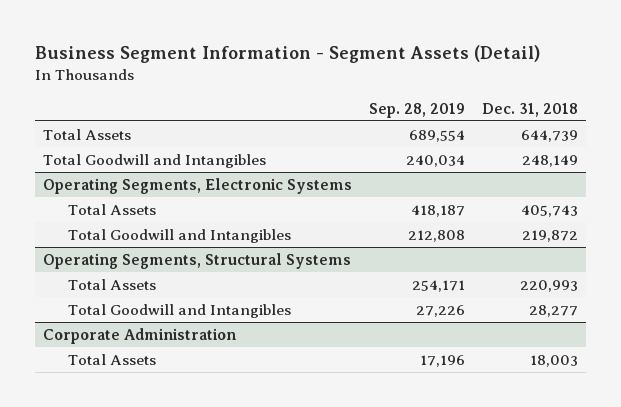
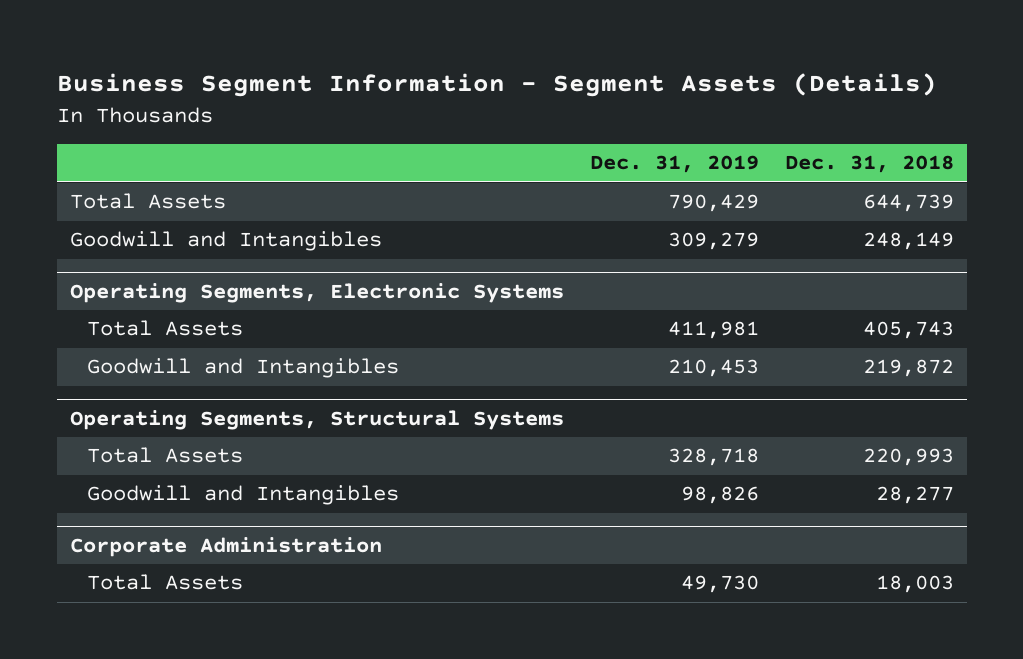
[35,45,541,64] Business Segment Information - Segment Assets (Detail) -> [56,73,937,98] Business Segment Information - Segment Assets (Details)
[369,102,466,118] Sep. 28, 2019 -> none
none -> [589,155,759,174] Dec. 31, 2019
[43,153,267,168] Total Goodwill and Intangibles -> [69,231,382,252] Goodwill and Intangibles
[67,228,291,243] Total Goodwill and Intangibles -> [87,358,400,379] Goodwill and Intangibles
[67,303,291,318] Total Goodwill and Intangibles -> [87,485,400,506] Goodwill and Intangibles

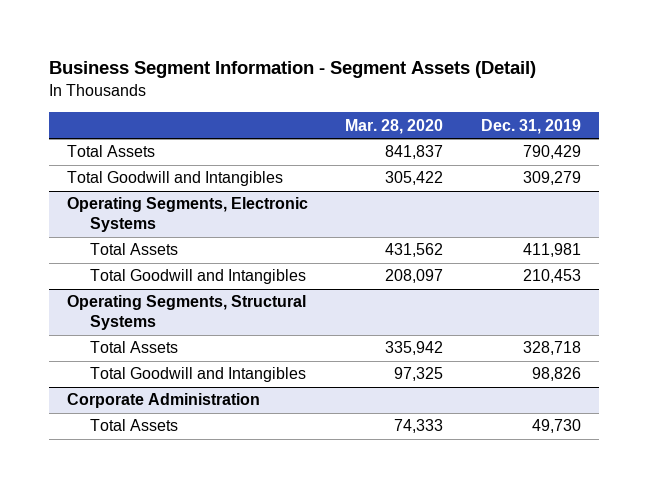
[56,73,937,98] Business Segment Information - Segment Assets (Details) -> [48,61,536,79] Business Segment Information - Segment Assets (Detail)
[784,155,954,174] Dec. 31, 2018 -> none
none -> [345,118,444,134] Mar. 28, 2020
[69,231,382,252] Goodwill and Intangibles -> [67,171,284,187] Total Goodwill and Intangibles
[87,358,400,379] Goodwill and Intangibles -> [90,269,307,285] Total Goodwill and Intangibles
[87,485,400,506] Goodwill and Intangibles -> [90,367,307,383] Total Goodwill and Intangibles

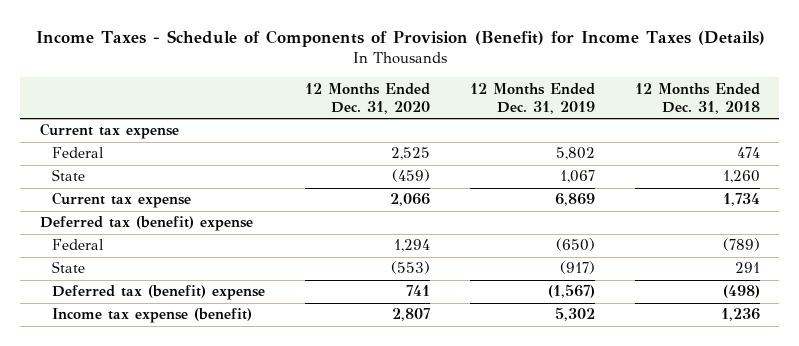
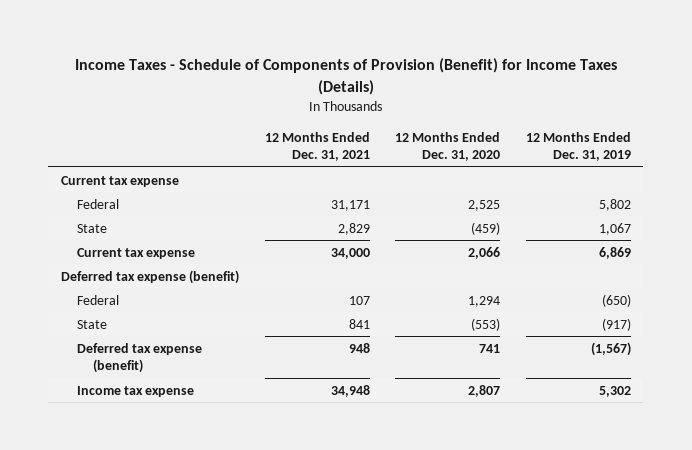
[634,82,760,115] 12 Months Ended Dec. 31, 2018 -> none
none -> [264,132,370,162] 12 Months Ended Dec. 31, 2021
[39,216,253,232] Deferred tax (benefit) expense -> [60,269,239,284] Deferred tax expense (benefit)
[52,285,266,301] Deferred tax (benefit) expense -> [76,342,202,373] Deferred tax expense (benefit)
[52,308,253,324] Income tax expense (benefit) -> [76,385,194,397] Income tax expense

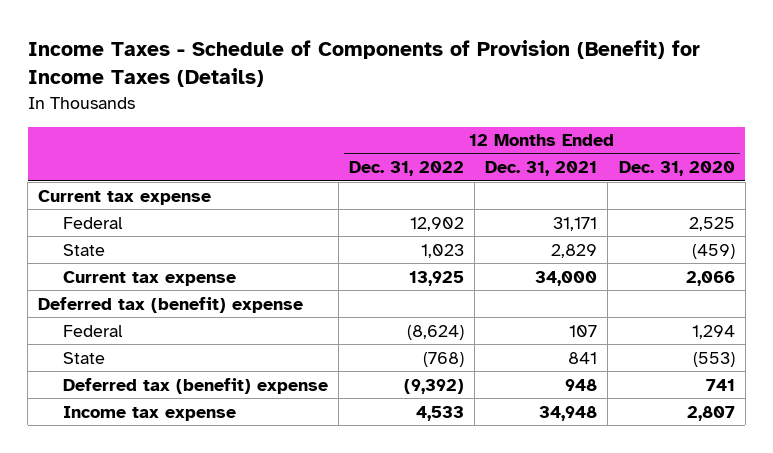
[525,132,631,162] 12 Months Ended Dec. 31, 2019 -> none
none -> [349,161,465,177] Dec. 31, 2022
[60,269,239,284] Deferred tax expense (benefit) -> [38,296,304,313] Deferred tax (benefit) expense
[76,342,202,373] Deferred tax expense (benefit) -> [62,377,328,394] Deferred tax (benefit) expense

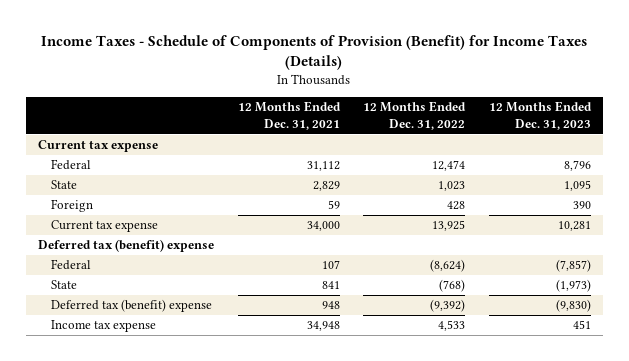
[618,161,735,177] Dec. 31, 2020 -> none
none -> [489,101,593,130] 12 Months Ended Dec. 31, 2023
[410,216,465,231] 12,902 -> [432,160,466,172] 12,474
[553,216,598,231] 31,171 -> [306,161,340,172] 31,112
none -> [51,199,94,213] Foreign

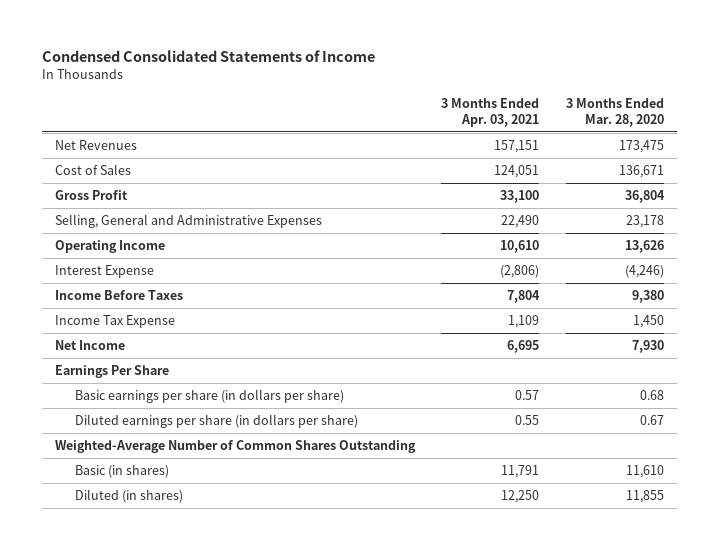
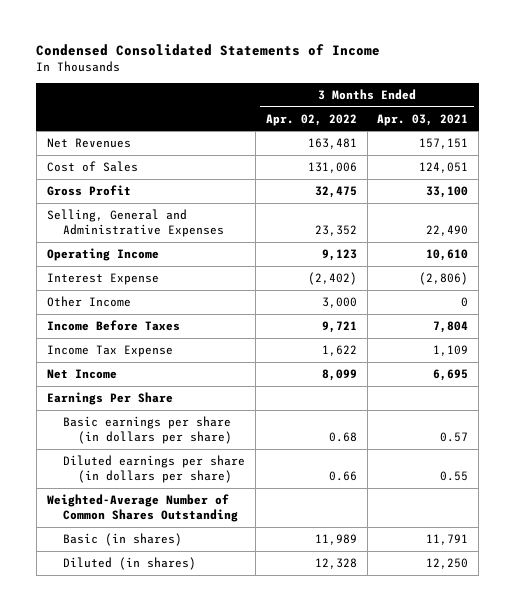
[565,98,664,127] 3 Months Ended Mar. 28, 2020 -> none
none -> [265,113,357,126] Apr. 02, 2022
none -> [46,296,131,308] Other Income

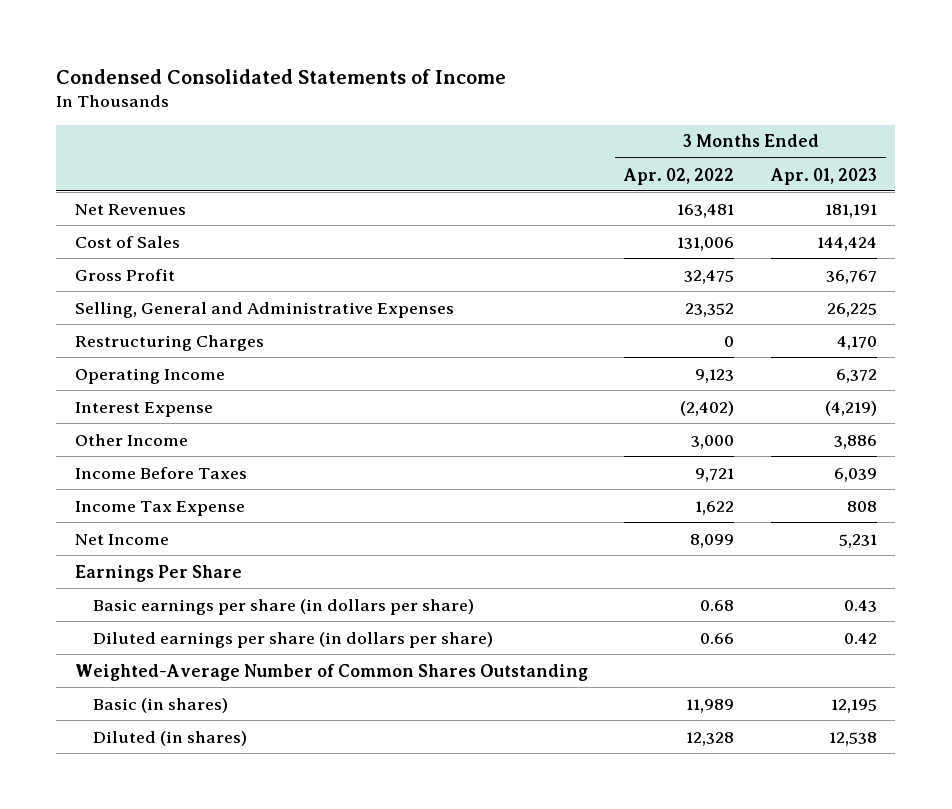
[377,113,469,126] Apr. 03, 2021 -> none
none -> [770,167,878,185] Apr. 01, 2023
none -> [74,334,264,351] Restructuring Charges

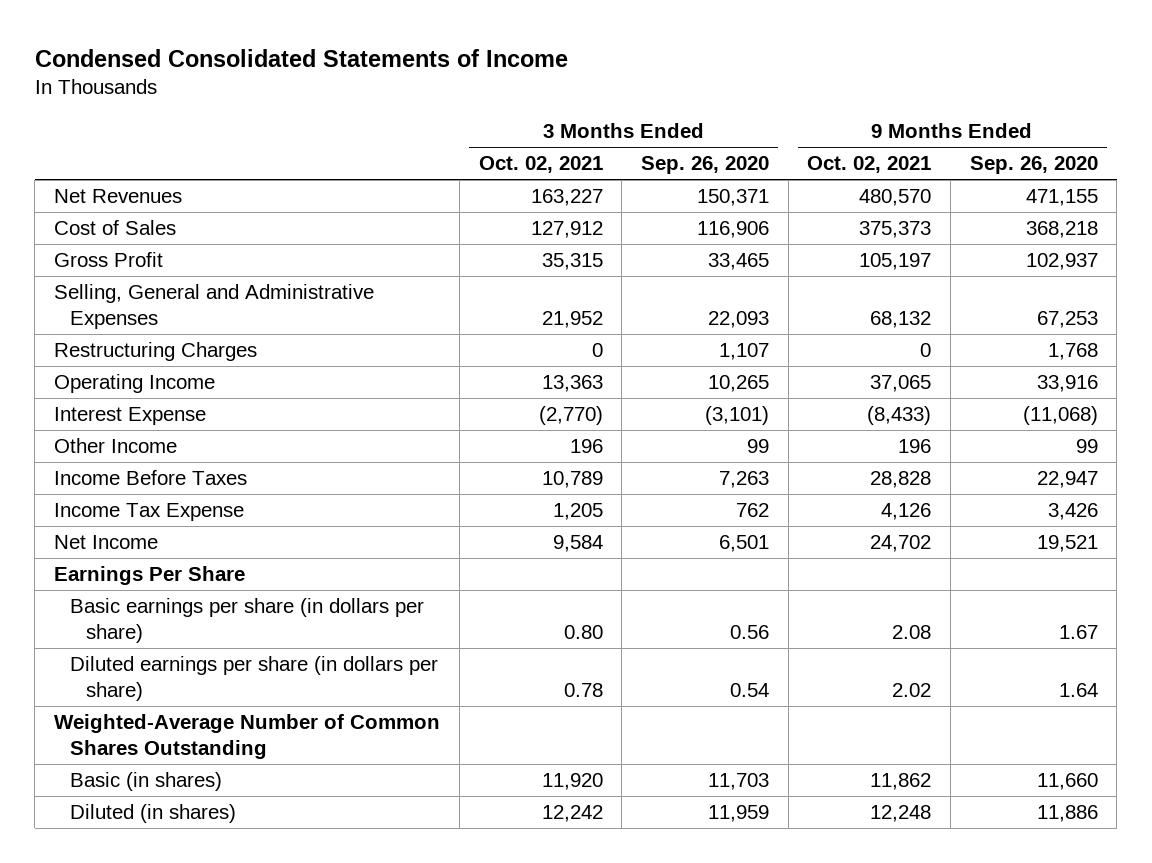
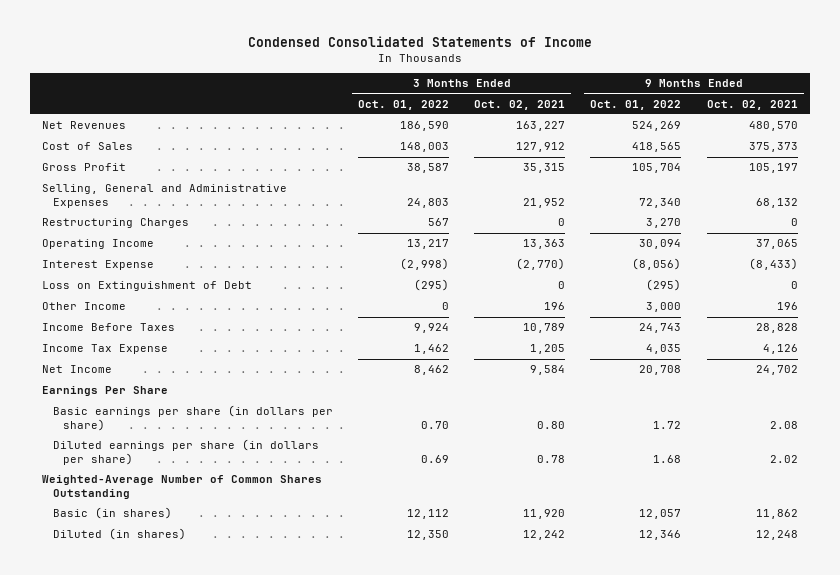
[640,156,769,175] Sep. 26, 2020 -> none
[969,156,1098,175] Sep. 26, 2020 -> none
none -> [357,99,449,110] Oct. 01, 2022
none -> [590,99,682,110] Oct. 01, 2022
none -> [42,281,253,292] Loss on Extinguishment of Debt

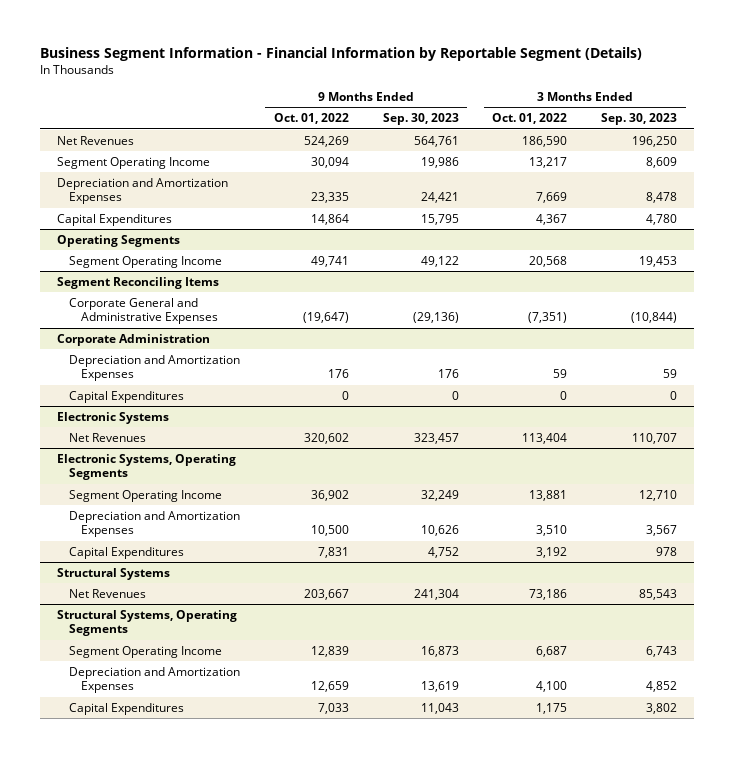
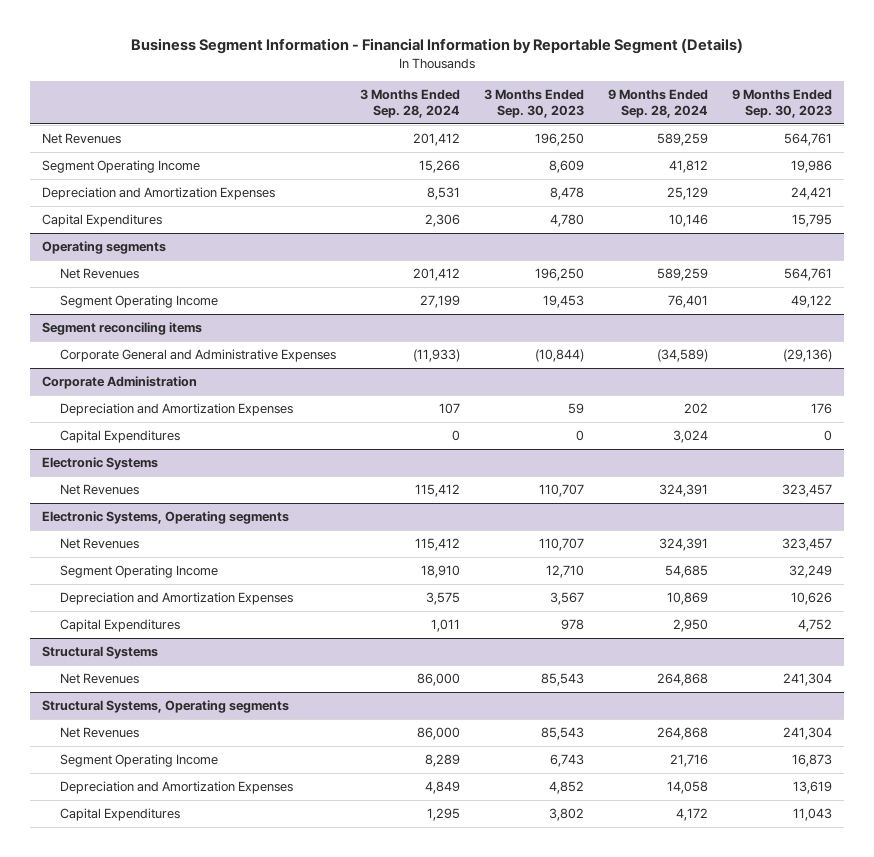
[273,113,349,125] Oct. 01, 2022 -> none
[492,113,568,125] Oct. 01, 2022 -> none
none -> [360,88,461,119] 3 Months Ended Sep. 28, 2024
none -> [608,88,709,119] 9 Months Ended Sep. 28, 2024
[56,234,180,247] Operating Segments -> [41,240,166,254] Operating segments
none -> [60,267,140,279] Net Revenues
[56,276,219,289] Segment Reconciling Items -> [41,321,202,335] Segment reconciling items
[56,453,236,481] Electronic Systems, Operating Segments -> [41,510,289,524] Electronic Systems, Operating segments
none -> [60,537,140,549] Net Revenues
[56,609,237,637] Structural Systems, Operating Segments -> [41,699,289,713] Structural Systems, Operating segments
none -> [60,726,140,738] Net Revenues

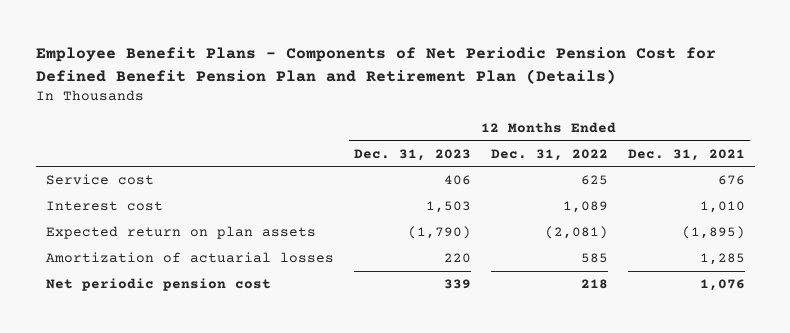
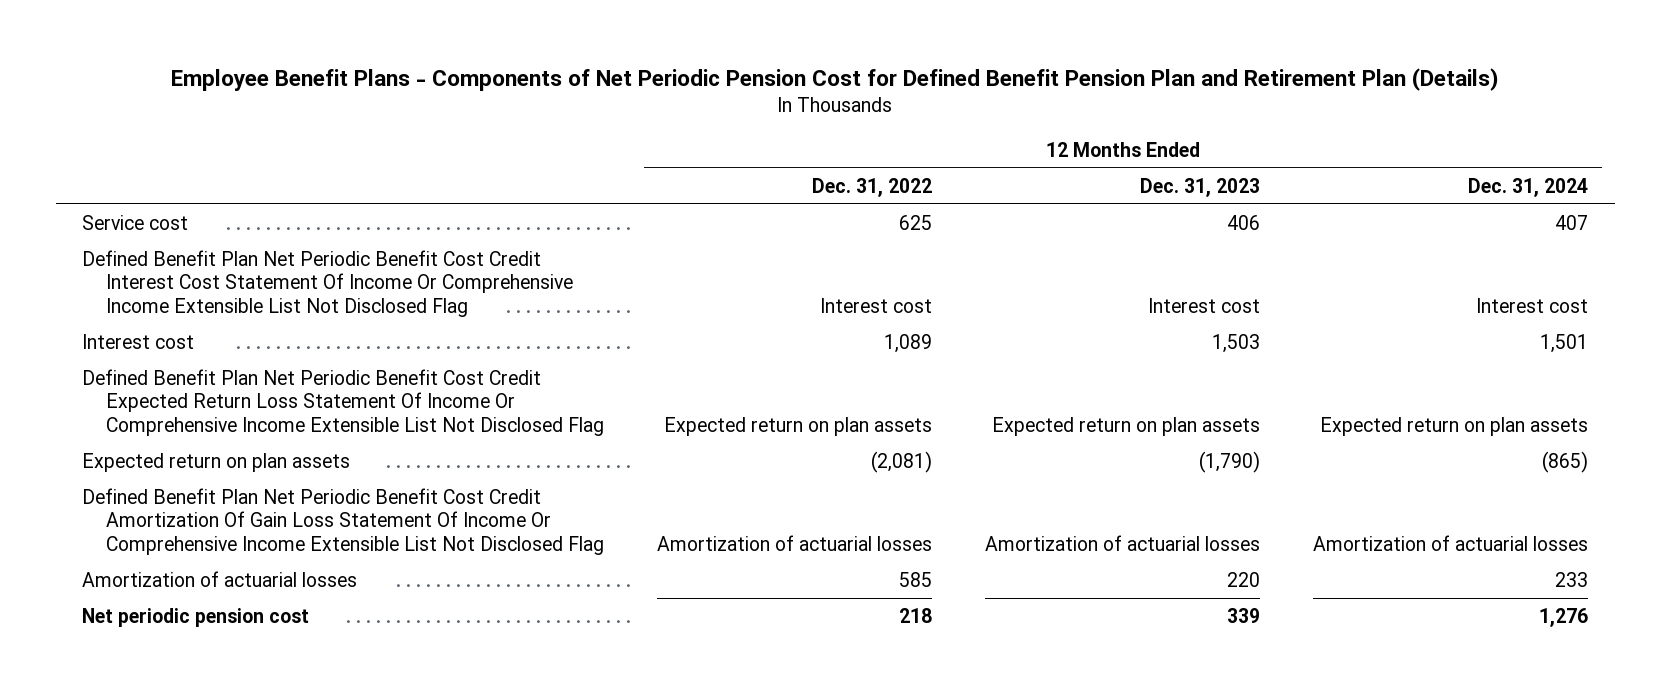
[627,148,745,161] Dec. 31, 2021 -> none
none -> [1468,177,1589,197] Dec. 31, 2024
none -> [82,249,573,317] Defined Benefit Plan Net Periodic Benefit Cost Credit Interest Cost Statement Of Income Or Comprehensive Income Extensible List Not Disclosed Flag
none -> [82,368,604,436] Defined Benefit Plan Net Periodic Benefit Cost Credit Expected Return Loss Statement Of Income Or Comprehensive Income Extensible List Not Disclosed Flag
none -> [82,487,604,555] Defined Benefit Plan Net Periodic Benefit Cost Credit Amortization Of Gain Loss Statement Of Income Or Comprehensive Income Extensible List Not Disclosed Flag

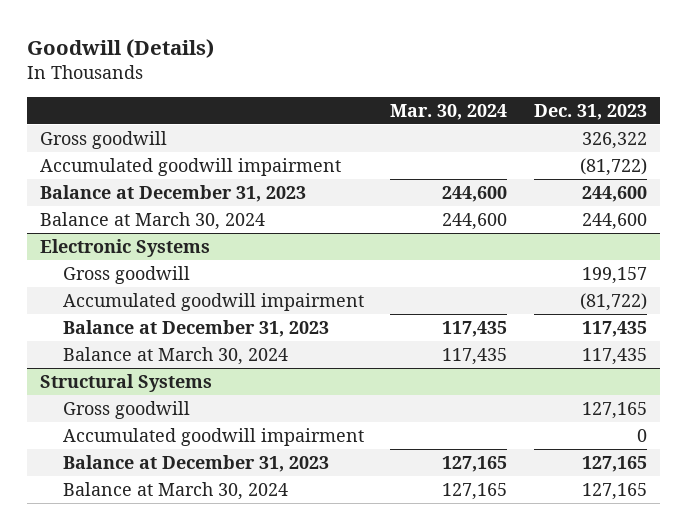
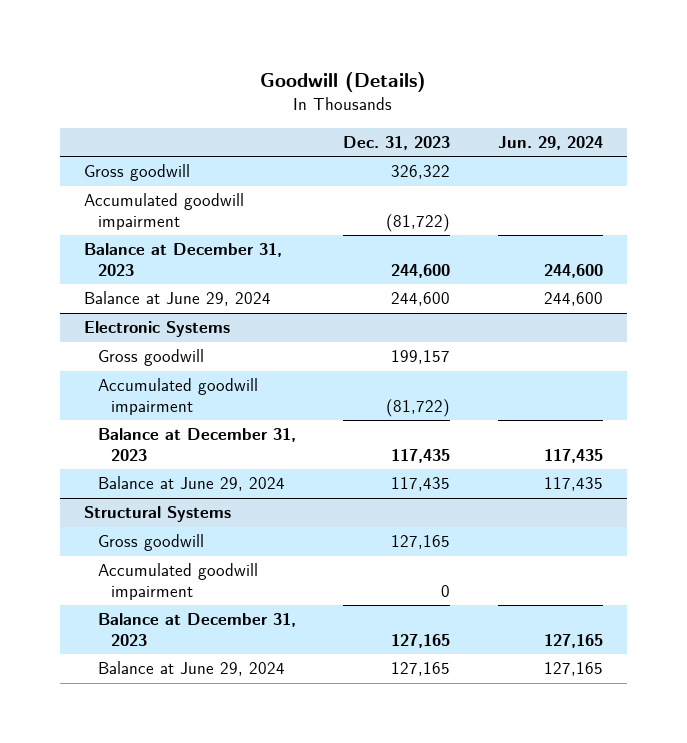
[390,103,508,120] Mar. 30, 2024 -> none
none -> [497,135,603,150] Jun. 29, 2024
[40,212,266,231] Balance at March 30, 2024 -> [84,291,272,307] Balance at June 29, 2024
[62,347,288,366] Balance at March 30, 2024 -> [97,476,285,492] Balance at June 29, 2024
[62,482,288,501] Balance at March 30, 2024 -> [97,661,285,677] Balance at June 29, 2024

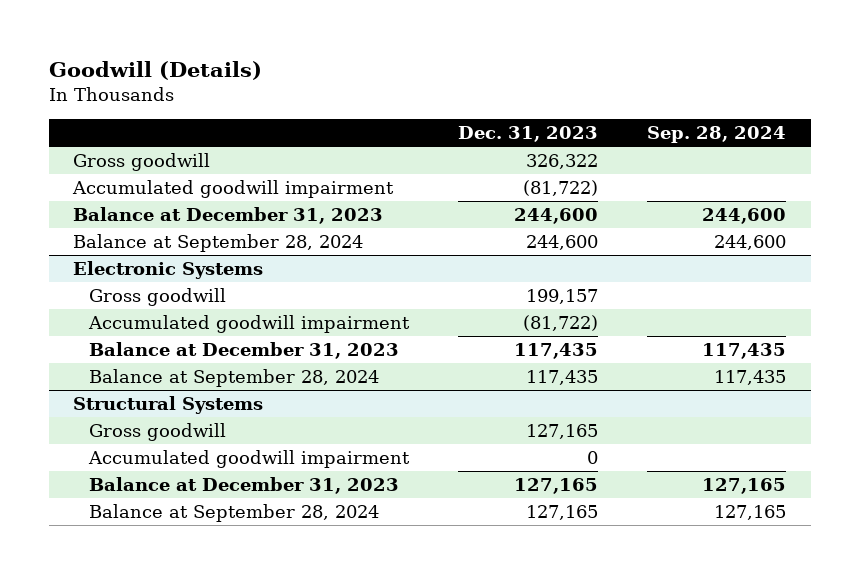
[497,135,603,150] Jun. 29, 2024 -> none
none -> [647,126,787,144] Sep. 28, 2024
[84,291,272,307] Balance at June 29, 2024 -> [73,234,364,253] Balance at September 28, 2024
[97,476,285,492] Balance at June 29, 2024 -> [89,369,380,388] Balance at September 28, 2024
[97,661,285,677] Balance at June 29, 2024 -> [89,504,380,523] Balance at September 28, 2024

